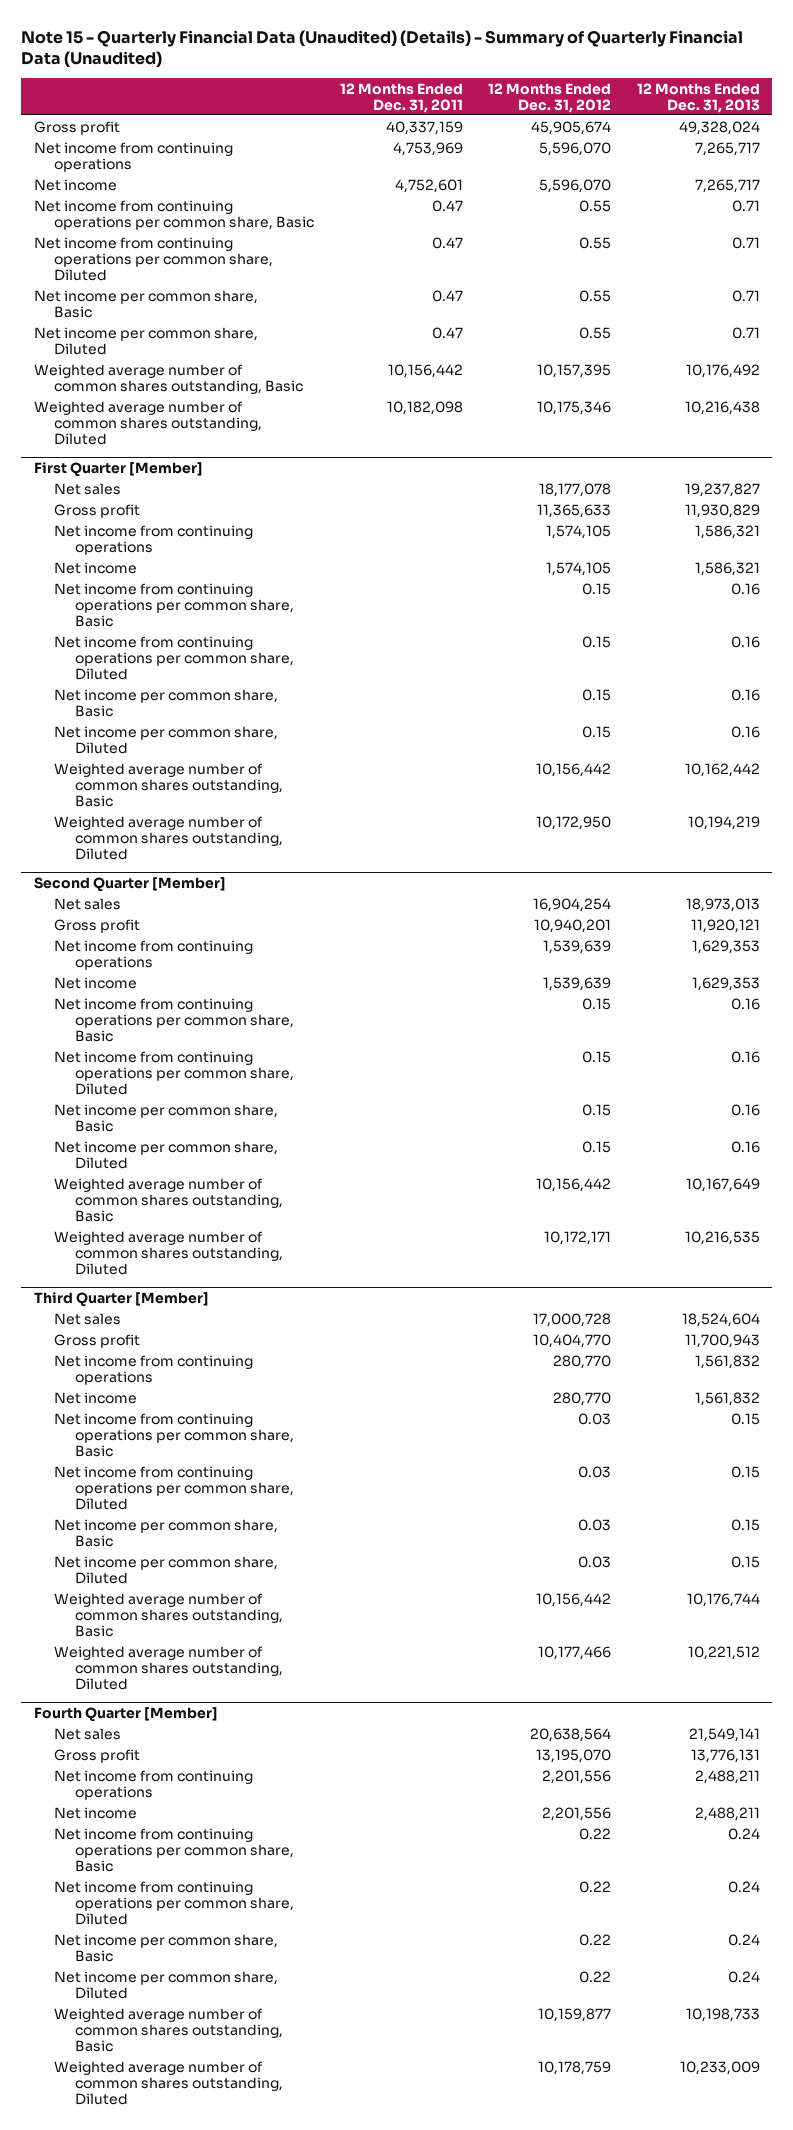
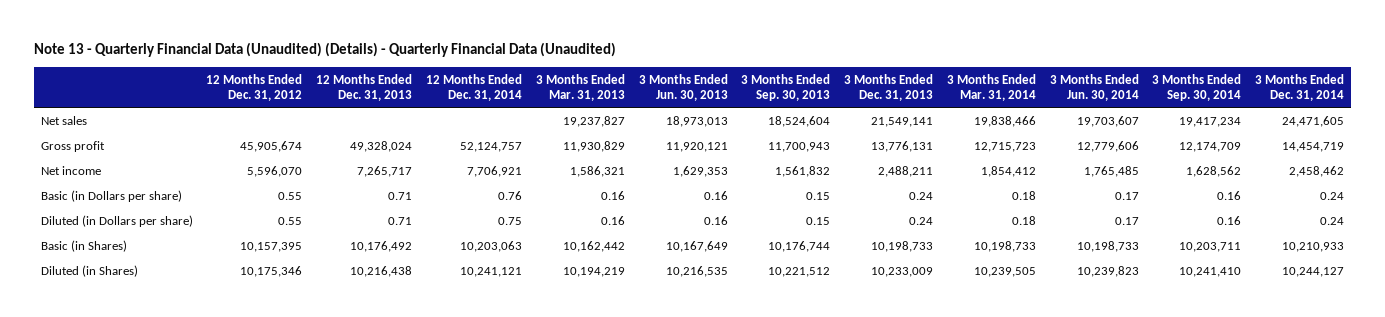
[21,29,744,68] Note 15 - Quarterly Financial Data (Unaudited) (Details) - Summary of Quarterly Financial Data (Unaudited) -> [33,42,616,58] Note 13 - Quarterly Financial Data (Unaudited) (Details) - Quarterly Financial Data (Unaudited)
[339,82,463,113] 12 Months Ended Dec. 31, 2011 -> none
none -> [426,73,523,102] 12 Months Ended Dec. 31, 2014
none -> [535,73,625,102] 3 Months Ended Mar. 31, 2013
none -> [638,73,728,102] 3 Months Ended Jun. 30, 2013
none -> [741,73,831,102] 3 Months Ended Sep. 30, 2013
none -> [844,73,934,102] 3 Months Ended Dec. 31, 2013
none -> [946,73,1036,102] 3 Months Ended Mar. 31, 2014
none -> [1049,73,1139,102] 3 Months Ended Jun. 30, 2014
none -> [1152,73,1242,102] 3 Months Ended Sep. 30, 2014
none -> [1255,73,1345,102] 3 Months Ended Dec. 31, 2014
none -> [40,115,87,125] Net sales
[33,141,233,172] Net income from continuing operations -> none
[33,199,315,230] Net income from continuing operations per common share, Basic -> none
[33,236,274,281] Net income from continuing operations per common share, Diluted -> none
[33,461,203,477] First Quarter [Member] -> none
[54,482,122,495] Net sales -> none
[54,503,141,518] Gross profit -> none
[54,524,254,555] Net income from continuing operations -> none
[54,561,138,574] Net income -> none
[54,582,294,627] Net income from continuing operations per common share, Basic -> none
[54,635,294,680] Net income from continuing operations per common share, Diluted -> none
[54,688,279,717] Net income per common share, Basic -> none
[54,725,279,754] Net income per common share, Diluted -> none
[54,762,283,807] Weighted average number of common shares outstanding, Basic -> none
[54,815,283,860] Weighted average number of common shares outstanding, Diluted -> none
[33,876,226,892] Second Quarter [Member] -> none
[54,897,122,910] Net sales -> none
[54,918,141,933] Gross profit -> none
[54,939,254,970] Net income from continuing operations -> none
[54,976,138,989] Net income -> none
[54,997,294,1042] Net income from continuing operations per common share, Basic -> none
[54,1050,294,1095] Net income from continuing operations per common share, Diluted -> none
[54,1103,279,1132] Net income per common share, Basic -> none
[54,1140,279,1169] Net income per common share, Diluted -> none
[54,1177,283,1222] Weighted average number of common shares outstanding, Basic -> none
[54,1230,283,1275] Weighted average number of common shares outstanding, Diluted -> none
[33,1291,209,1307] Third Quarter [Member] -> none
[54,1312,122,1325] Net sales -> none
[54,1333,141,1348] Gross profit -> none
[54,1354,254,1385] Net income from continuing operations -> none
[54,1391,138,1404] Net income -> none
[54,1412,294,1457] Net income from continuing operations per common share, Basic -> none
[54,1465,294,1510] Net income from continuing operations per common share, Diluted -> none
[54,1518,279,1547] Net income per common share, Basic -> none
[54,1555,279,1584] Net income per common share, Diluted -> none
[54,1592,283,1637] Weighted average number of common shares outstanding, Basic -> none
[54,1645,283,1690] Weighted average number of common shares outstanding, Diluted -> none
[33,1706,218,1722] Fourth Quarter [Member] -> none
[54,1727,122,1740] Net sales -> none
[54,1748,141,1763] Gross profit -> none
[54,1769,254,1800] Net income from continuing operations -> none
[54,1806,138,1819] Net income -> none
[54,1827,294,1872] Net income from continuing operations per common share, Basic -> none
[54,1880,294,1925] Net income from continuing operations per common share, Diluted -> none
[54,1933,279,1962] Net income per common share, Basic -> none
[54,1970,279,1999] Net income per common share, Diluted -> none
[54,2007,283,2052] Weighted average number of common shares outstanding, Basic -> none
[54,2060,283,2105] Weighted average number of common shares outstanding, Diluted -> none
[33,289,258,318] Net income per common share, Basic -> [40,189,182,202] Basic (in Dollars per share)
[33,326,258,355] Net income per common share, Diluted -> [40,214,193,227] Diluted (in Dollars per share)
[33,363,304,394] Weighted average number of common shares outstanding, Basic -> [40,239,127,252] Basic (in Shares)
[33,400,263,445] Weighted average number of common shares outstanding, Diluted -> [40,264,138,277] Diluted (in Shares)

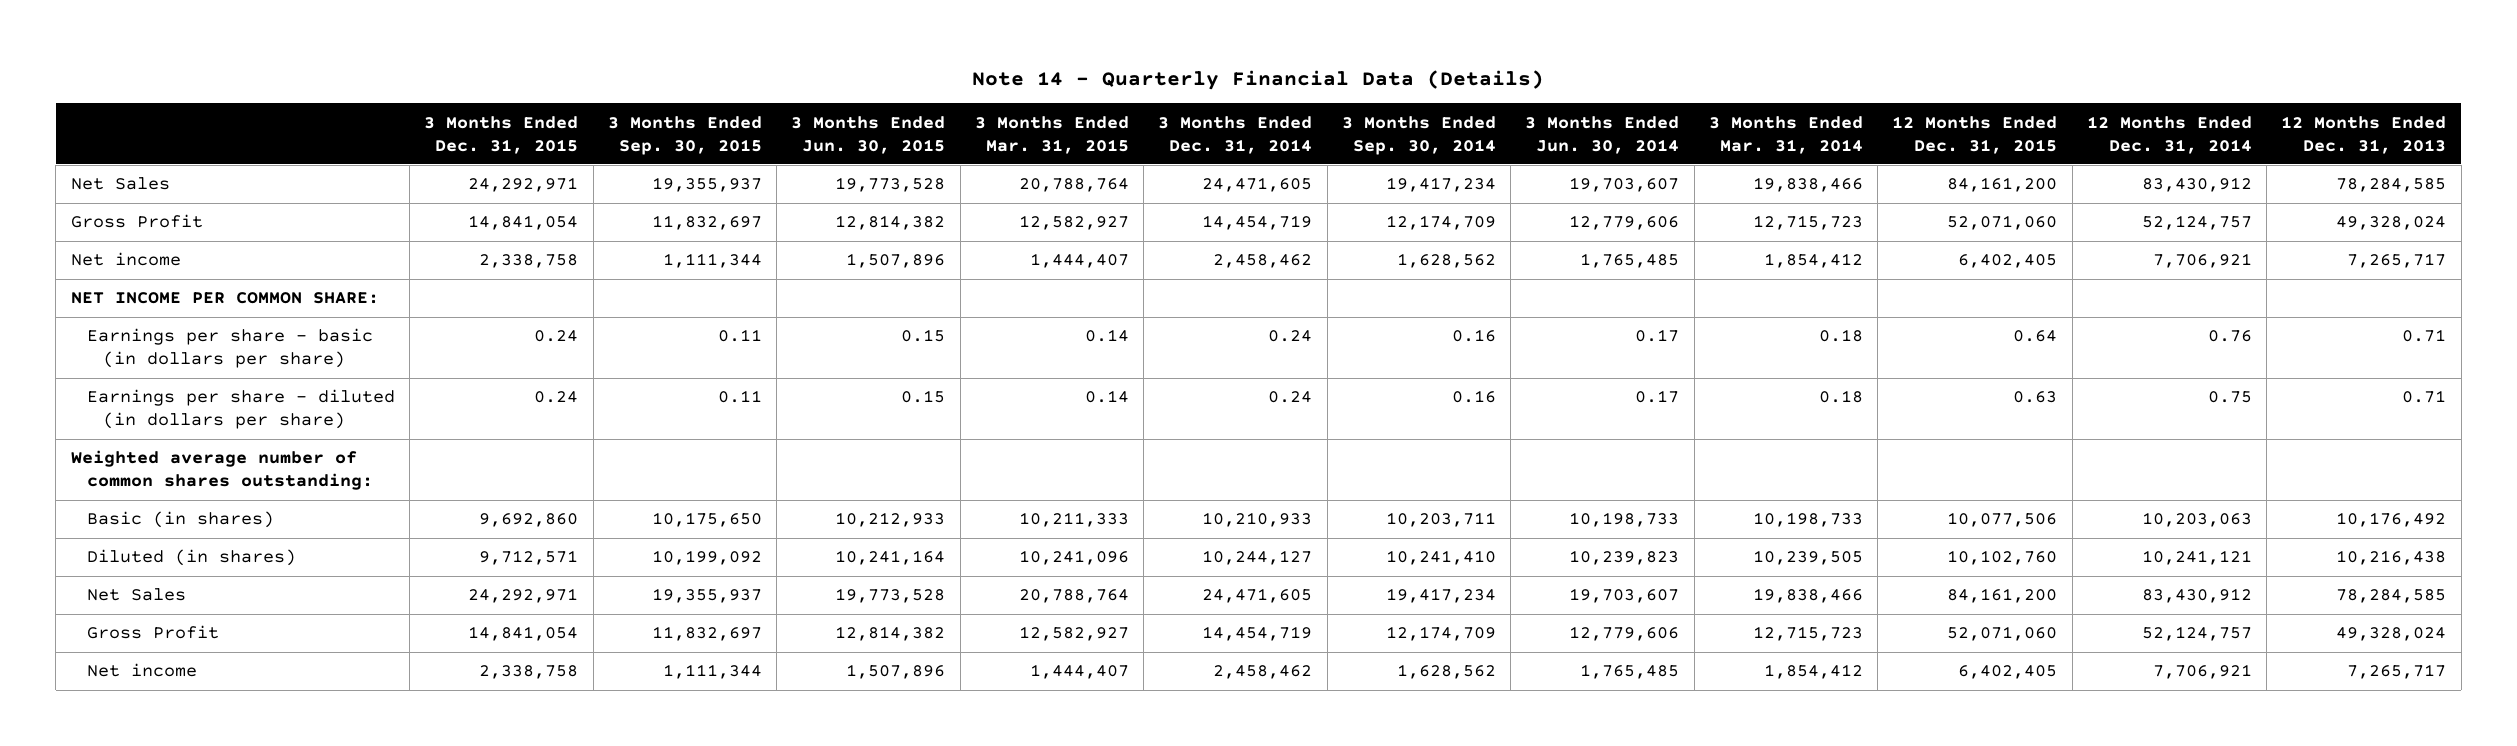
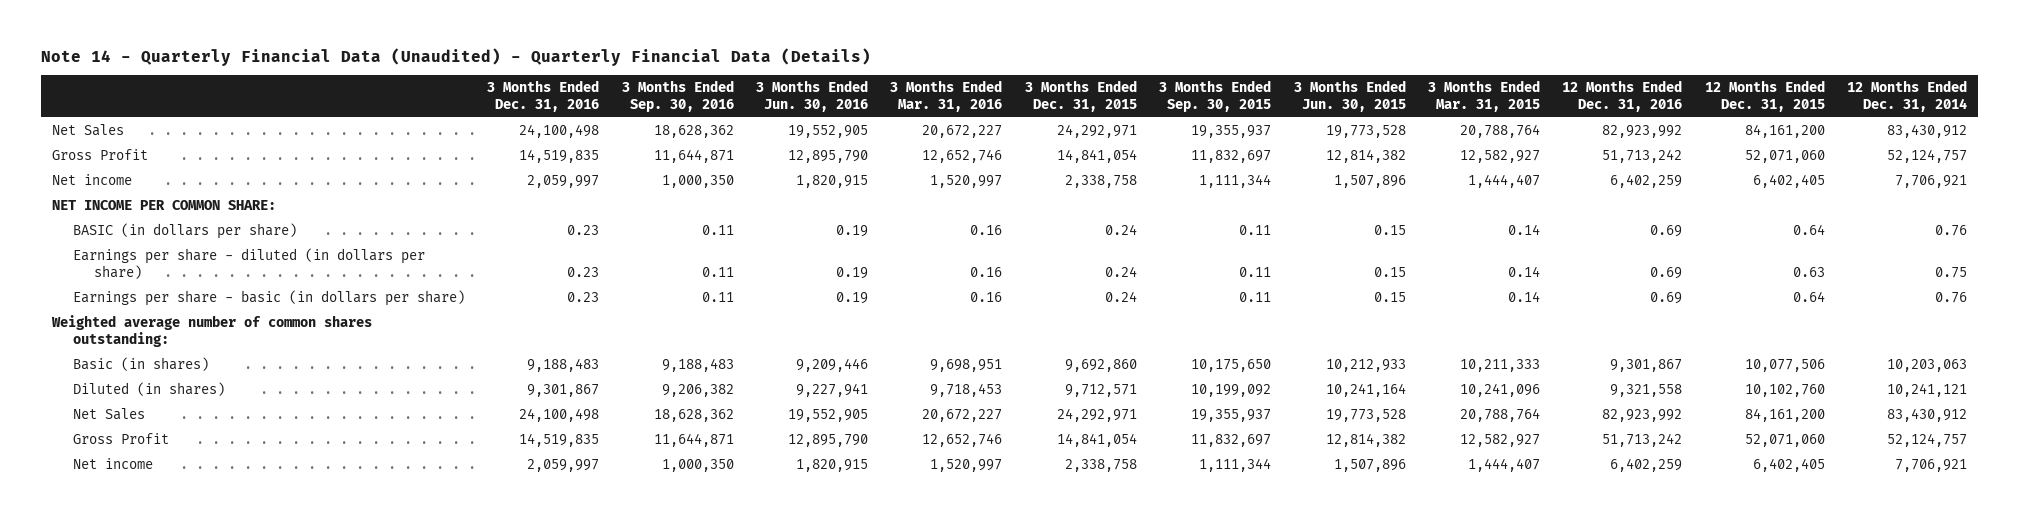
[972,69,1545,90] Note 14 - Quarterly Financial Data (Details) -> [40,47,871,66] Note 14 - Quarterly Financial Data (Unaudited) - Quarterly Financial Data (Details)
[1158,115,1313,154] 3 Months Ended Dec. 31, 2014 -> none
[1341,115,1496,155] 3 Months Ended Sep. 30, 2014 -> none
[1525,115,1680,154] 3 Months Ended Jun. 30, 2014 -> none
[1708,115,1863,154] 3 Months Ended Mar. 31, 2014 -> none
[2281,115,2447,154] 12 Months Ended Dec. 31, 2013 -> none
none -> [487,79,600,113] 3 Months Ended Dec. 31, 2016
none -> [621,79,734,113] 3 Months Ended Sep. 30, 2016
none -> [756,79,869,113] 3 Months Ended Jun. 30, 2016
none -> [890,79,1003,113] 3 Months Ended Mar. 31, 2016
none -> [1562,79,1683,113] 12 Months Ended Dec. 31, 2016
none -> [72,222,297,239] BASIC (in dollars per share)
[86,328,373,369] Earnings per share - basic (in dollars per share) -> [72,289,465,306] Earnings per share - basic (in dollars per share)

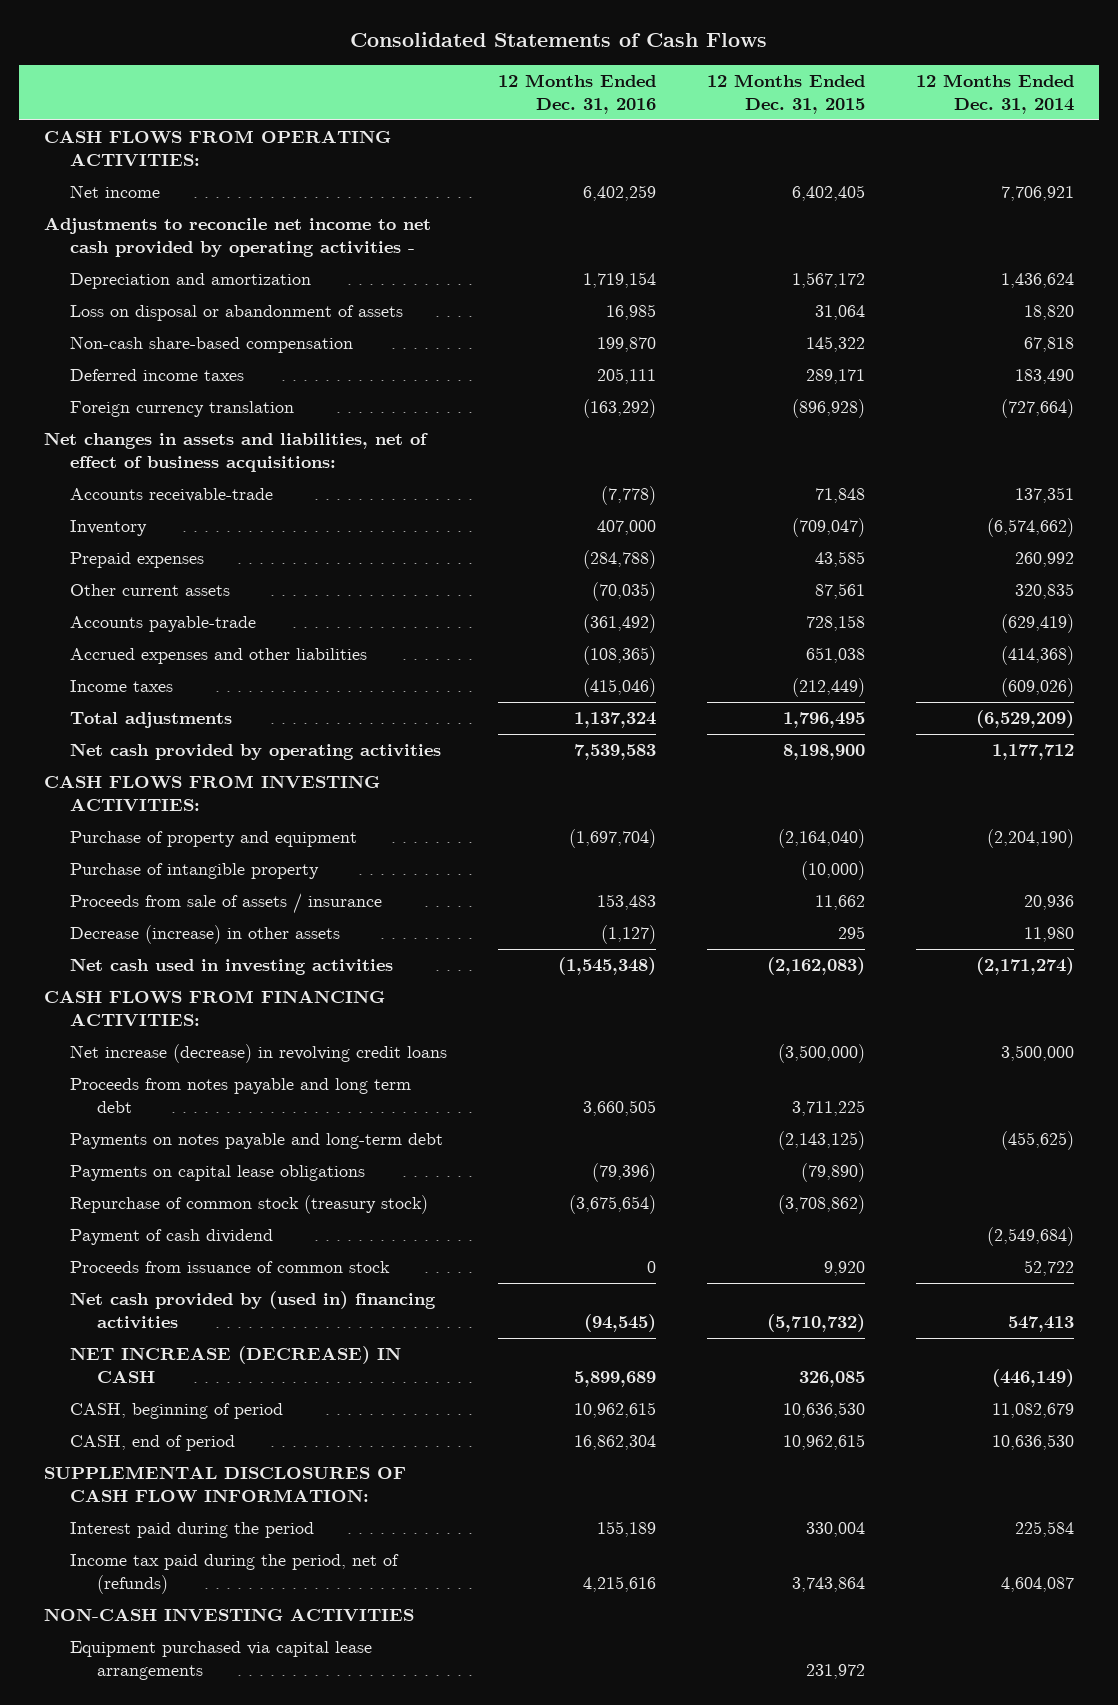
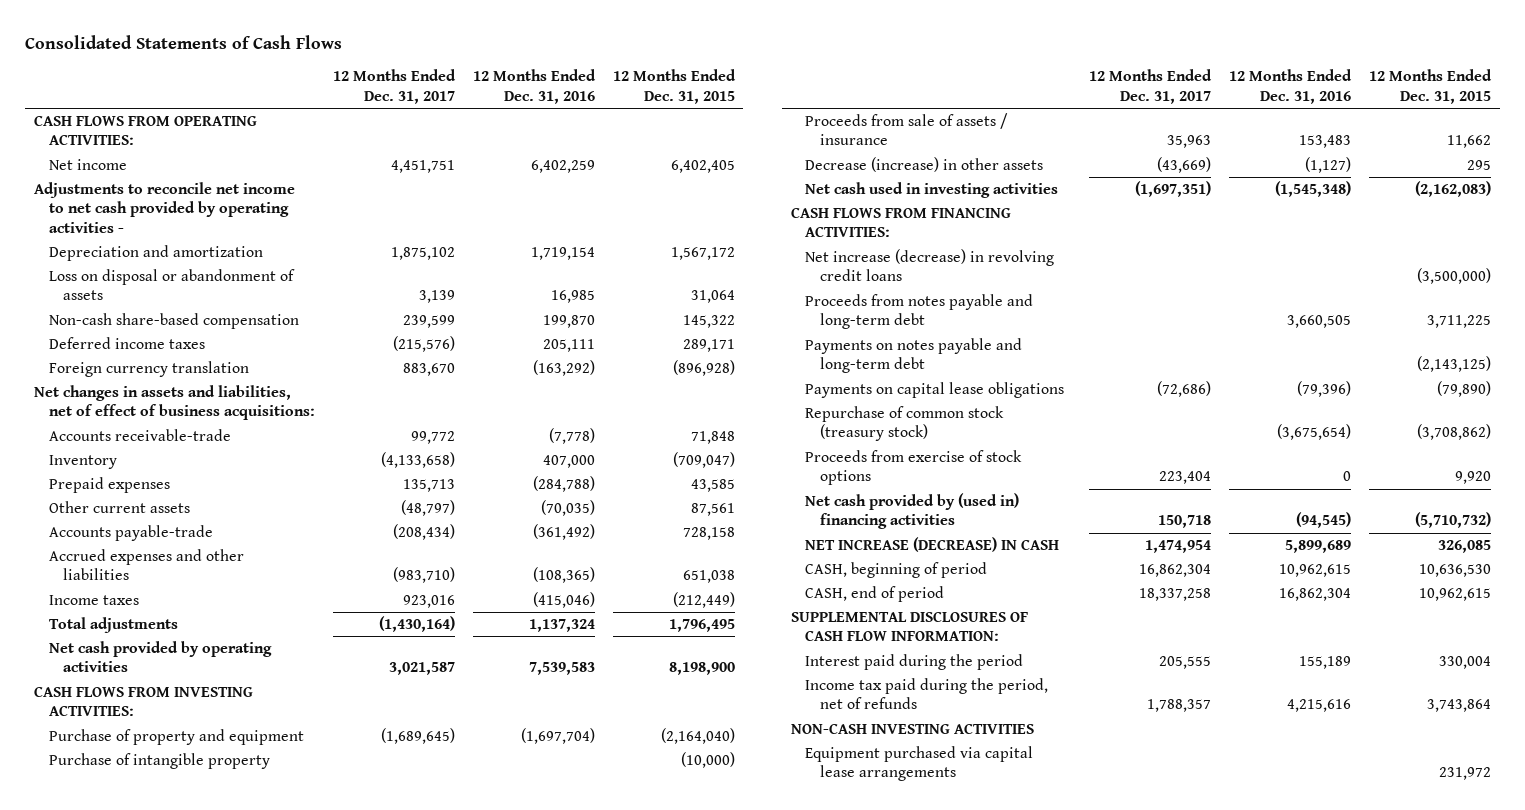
[915,73,1074,114] 12 Months Ended Dec. 31, 2014 -> none
none -> [332,69,456,104] 12 Months Ended Dec. 31, 2017
[70,1078,412,1114] Proceeds from notes payable and long term debt -> [805,293,1034,330] Proceeds from notes payable and long-term debt
[70,1229,274,1246] Payment of cash dividend -> none
[70,1261,391,1274] Proceeds from issuance of common stock -> [805,449,1023,486] Proceeds from exercise of stock options
[70,1554,400,1595] Income tax paid during the period, net of (refunds) -> [805,677,1049,710] Income tax paid during the period, net of refunds

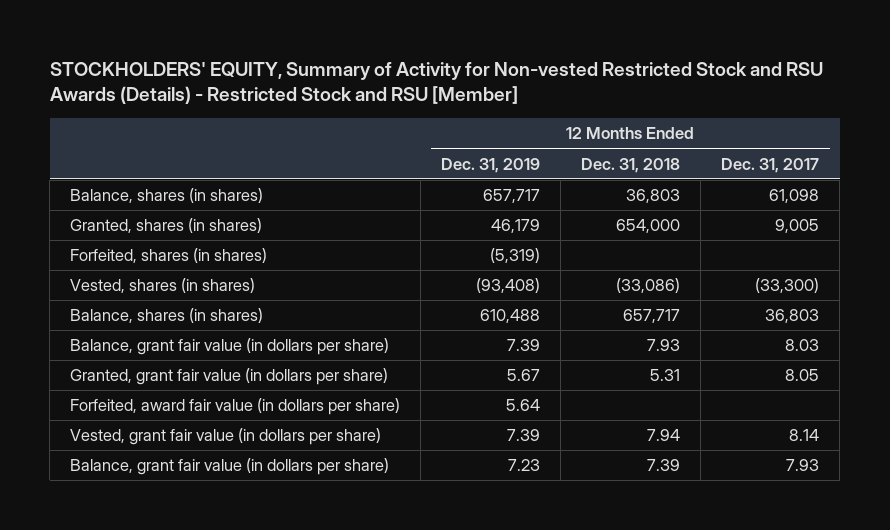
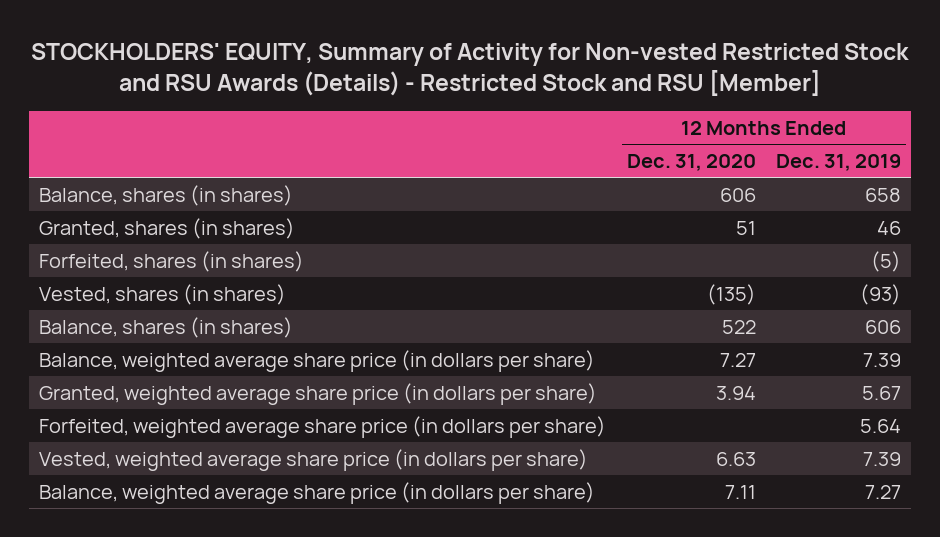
[581,157,681,173] Dec. 31, 2018 -> none
[721,157,820,173] Dec. 31, 2017 -> none
none -> [626,154,756,172] Dec. 31, 2020
[483,189,541,204] 657,717 -> [864,187,901,202] 658
[491,219,541,234] 46,179 -> [876,220,901,235] 46
[490,248,541,264] (5,319) -> [870,250,901,272] (5)
[476,278,541,294] (93,408) -> [859,283,901,305] (93)
[480,309,541,324] 610,488 -> [864,319,901,334] 606
[70,338,390,356] Balance, grant fair value (in dollars per share) -> [39,349,596,372] Balance, weighted average share price (in dollars per share)
[70,368,389,386] Granted, grant fair value (in dollars per share) -> [39,382,598,405] Granted, weighted average share price (in dollars per share)
[70,398,401,416] Forfeited, award fair value (in dollars per share) -> [39,415,607,438] Forfeited, weighted average share price (in dollars per share)
[70,428,382,446] Vested, grant fair value (in dollars per share) -> [39,448,589,471] Vested, weighted average share price (in dollars per share)
[70,458,390,476] Balance, grant fair value (in dollars per share) -> [39,481,596,504] Balance, weighted average share price (in dollars per share)
[508,459,541,472] 7.23 -> [864,484,901,499] 7.27

